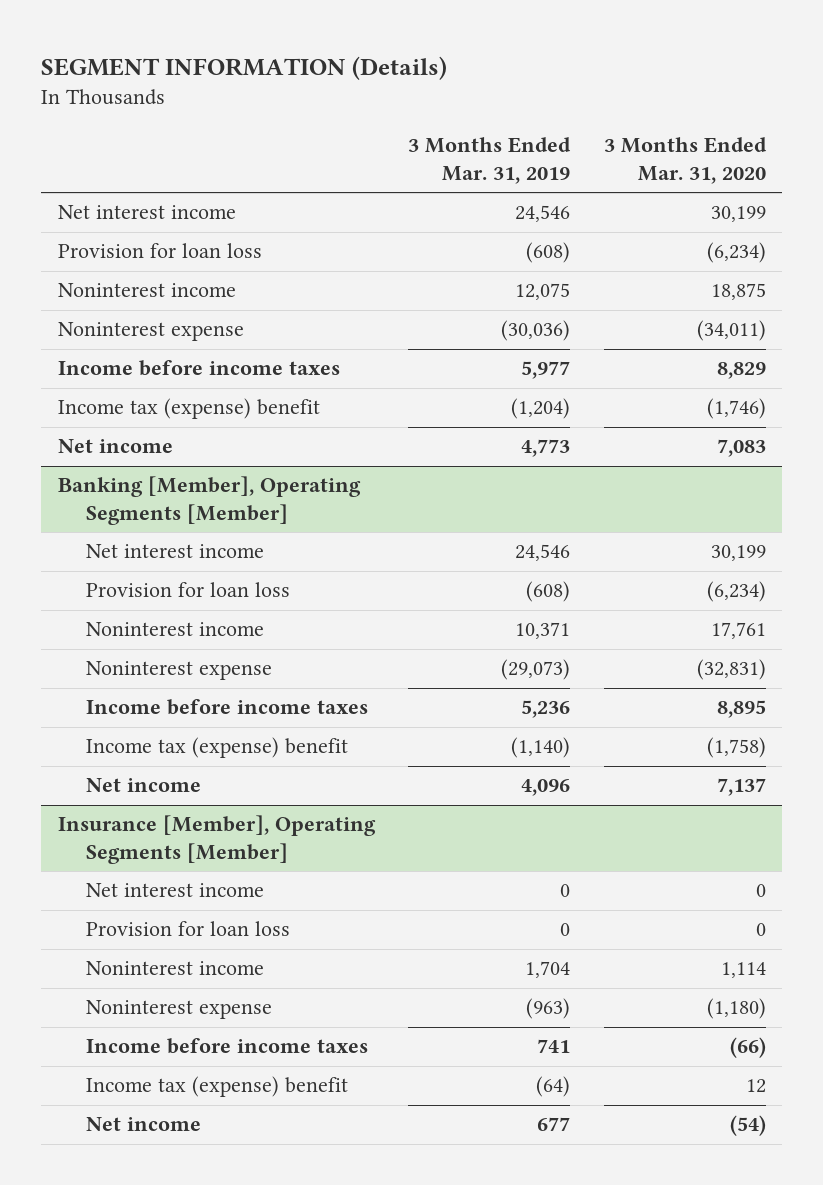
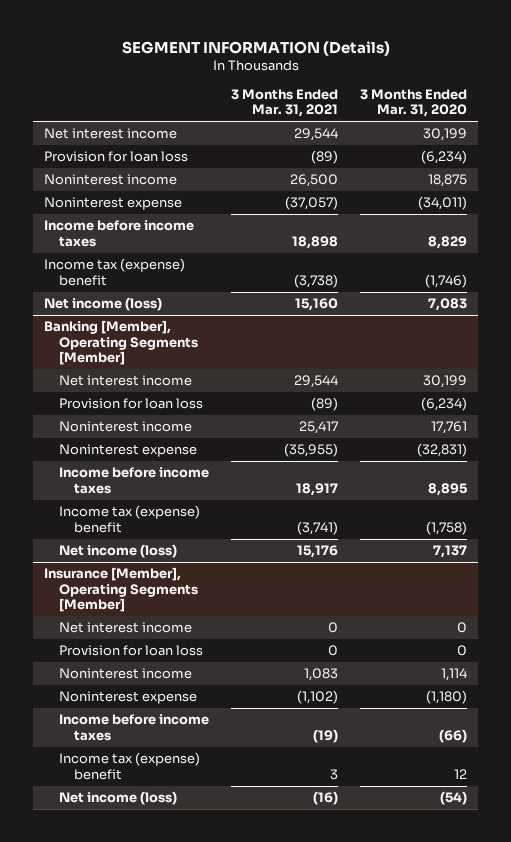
[408,137,572,185] 3 Months Ended Mar. 31, 2019 -> none
none -> [230,89,338,118] 3 Months Ended Mar. 31, 2021
[57,439,173,454] Net income -> [43,297,162,312] Net income (loss)
[85,778,201,793] Net income -> [58,544,177,559] Net income (loss)
[85,1117,201,1132] Net income -> [58,791,177,806] Net income (loss)

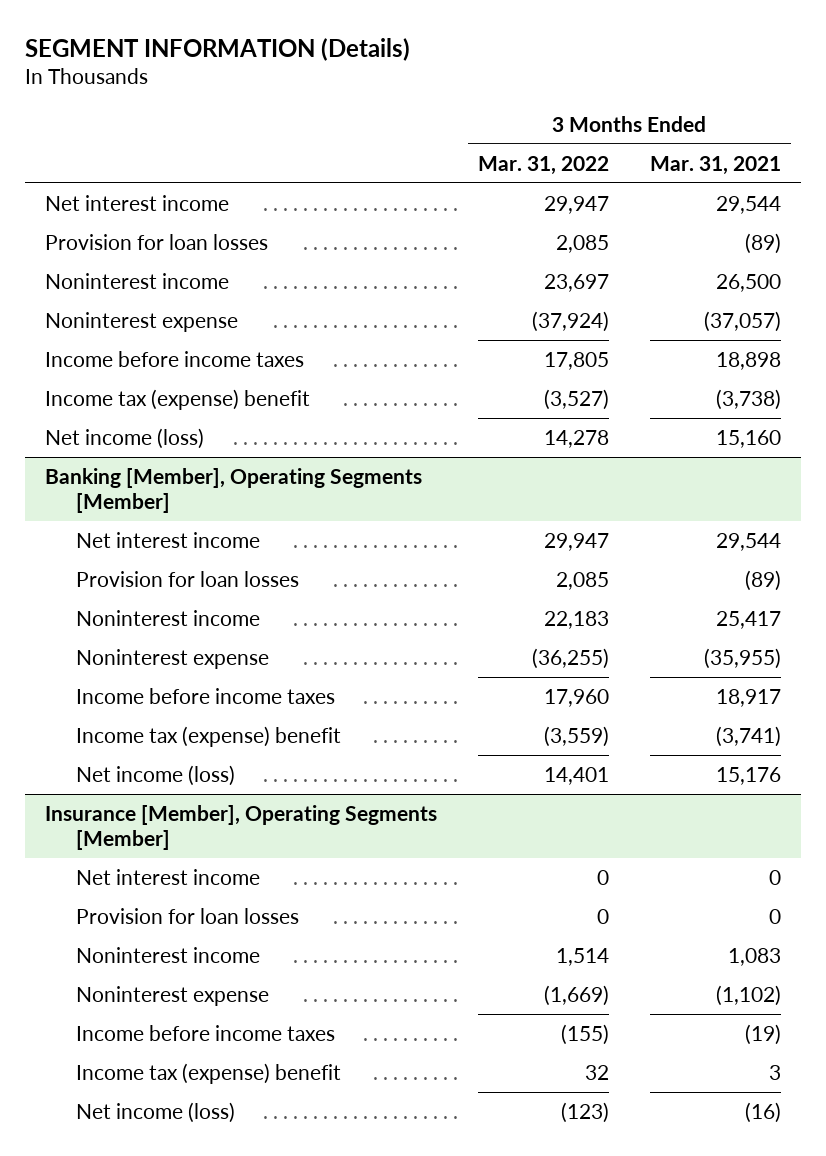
[360,89,468,118] 3 Months Ended Mar. 31, 2020 -> none
none -> [477,155,609,175] Mar. 31, 2022
[43,151,188,163] Provision for loan loss -> [45,233,269,250] Provision for loan losses
[58,398,203,410] Provision for loan loss -> [76,570,300,587] Provision for loan losses
[58,645,203,657] Provision for loan loss -> [76,907,300,924] Provision for loan losses

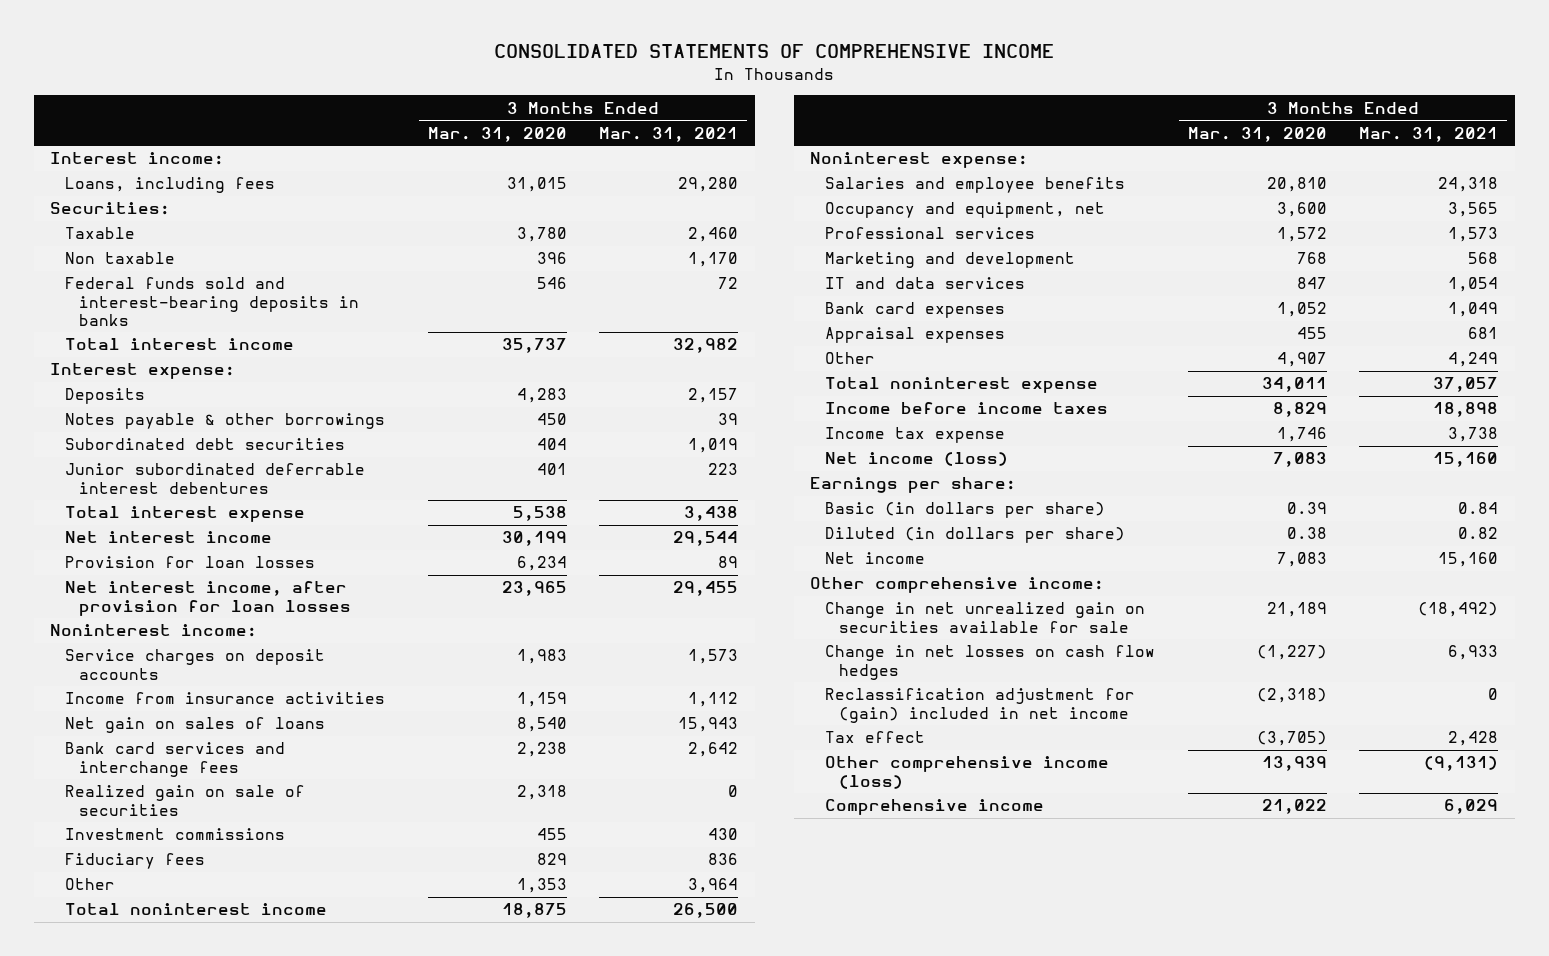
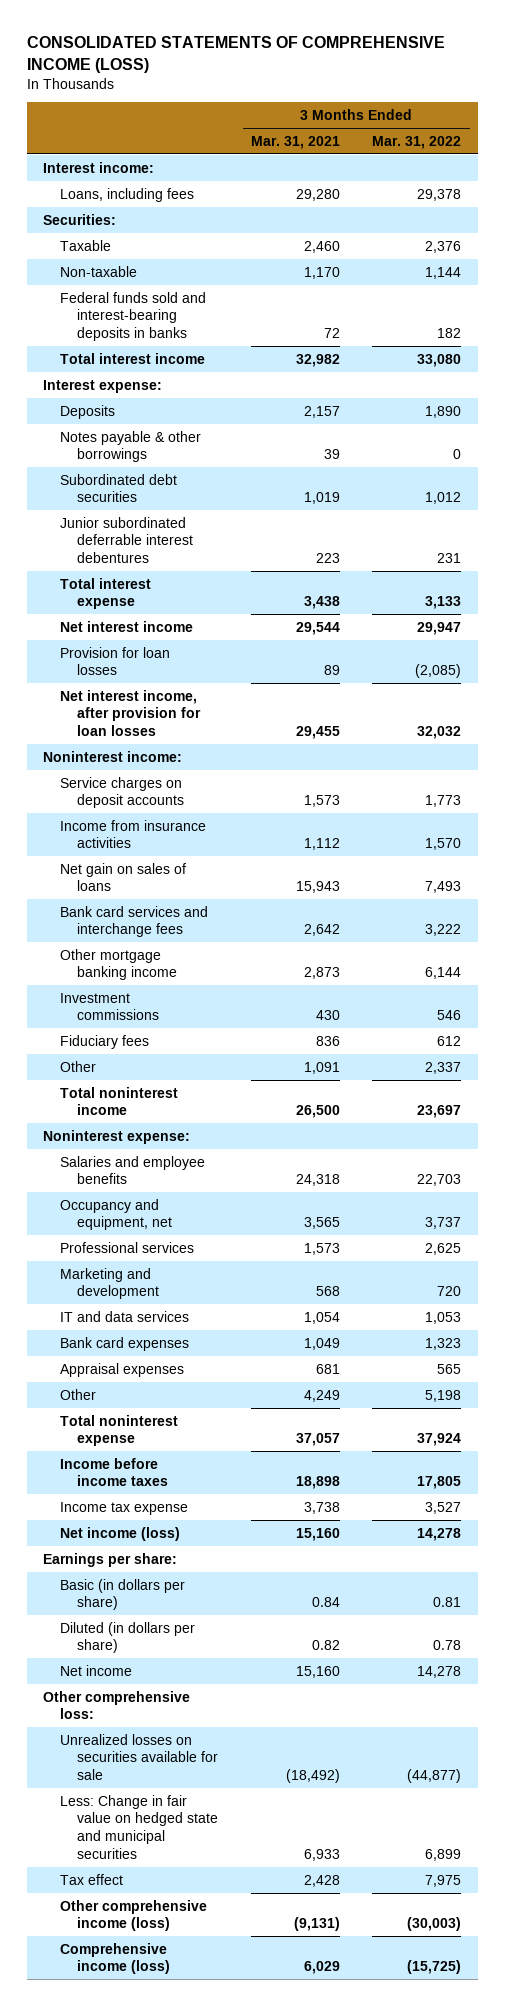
[494,44,1055,59] CONSOLIDATED STATEMENTS OF COMPREHENSIVE INCOME -> [26,36,445,73] CONSOLIDATED STATEMENTS OF COMPREHENSIVE INCOME (LOSS)
[427,126,567,142] Mar. 31, 2020 -> none
none -> [372,135,462,149] Mar. 31, 2022
[64,252,175,265] Non taxable -> [60,265,138,277] Non-taxable
[64,785,305,816] Realized gain on sale of securities -> none
none -> [60,948,178,981] Other mortgage banking income
[688,878,739,894] 3,964 -> [303,1061,340,1074] 1,091
[824,688,1135,723] Reclassification adjustment for (gain) included in net income -> none
[810,577,1105,594] Other comprehensive income: -> [43,1690,191,1720] Other comprehensive loss:
[824,602,1145,633] Change in net unrealized gain on securities available for sale -> [60,1733,219,1781] Unrealized losses on securities available for sale
[824,645,1155,680] Change in net losses on cash flow hedges -> [60,1794,219,1860] Less: Change in fair value on hedged state and municipal securities
[824,799,1044,816] Comprehensive income -> [60,1942,171,1975] Comprehensive income (loss)

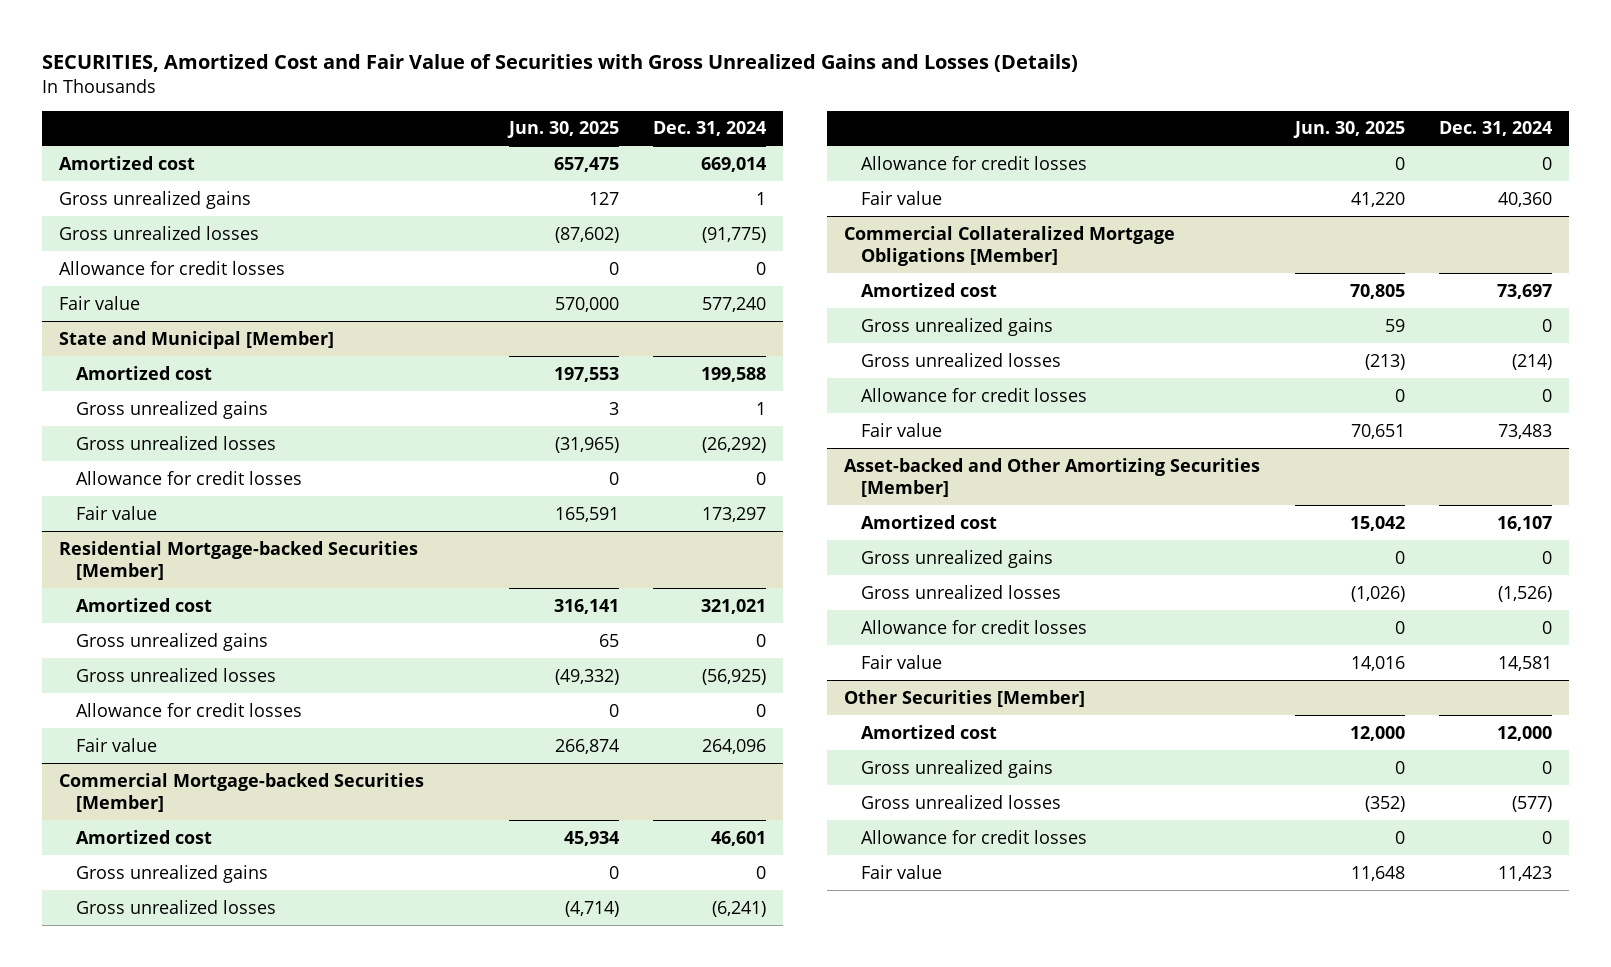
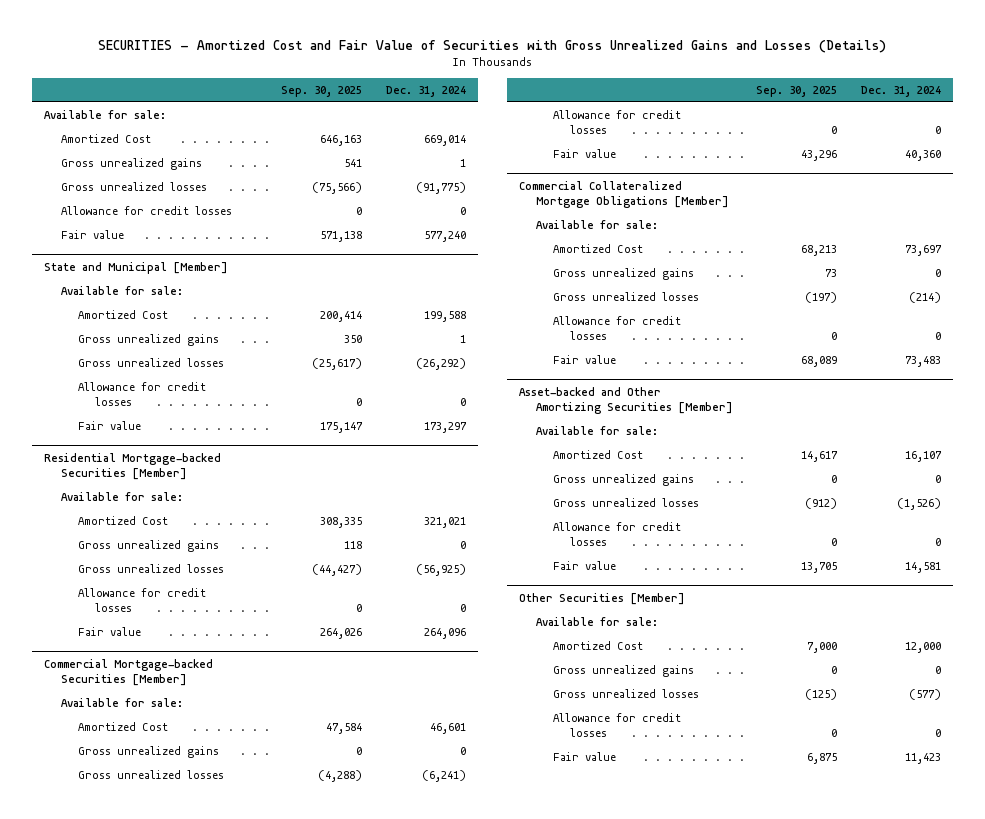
[41,54,1078,73] SECURITIES, Amortized Cost and Fair Value of Securities with Gross Unrealized Gains and Losses (Details) -> [98,40,887,54] SECURITIES - Amortized Cost and Fair Value of Securities with Gross Unrealized Gains and Losses (Details)
[507,121,620,139] Jun. 30, 2025 -> none
none -> [281,85,363,97] Sep. 30, 2025
none -> [43,110,166,120] Available for sale:
[59,155,196,170] Amortized cost -> [60,134,151,144] Amortized Cost
none -> [60,286,183,296] Available for sale:
[75,365,212,380] Amortized cost -> [77,310,168,320] Amortized Cost
none -> [60,492,183,502] Available for sale:
[75,597,212,612] Amortized cost -> [77,516,168,526] Amortized Cost
none -> [60,698,183,708] Available for sale:
[75,829,212,844] Amortized cost -> [77,722,168,732] Amortized Cost
none -> [535,220,658,230] Available for sale:
[861,282,998,297] Amortized cost -> [552,244,643,254] Amortized Cost
none -> [535,426,658,436] Available for sale:
[861,514,998,529] Amortized cost -> [552,450,643,460] Amortized Cost
none -> [535,617,658,627] Available for sale:
[861,724,998,739] Amortized cost -> [552,641,643,651] Amortized Cost

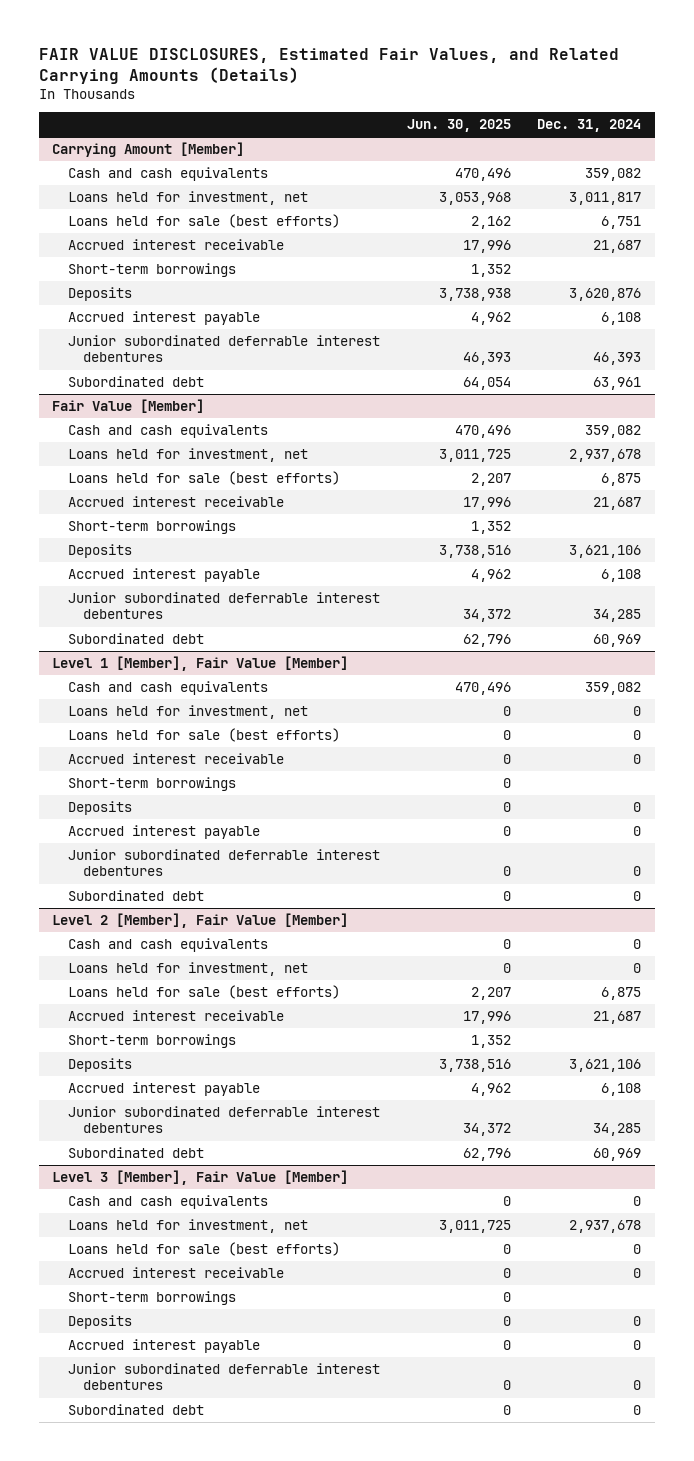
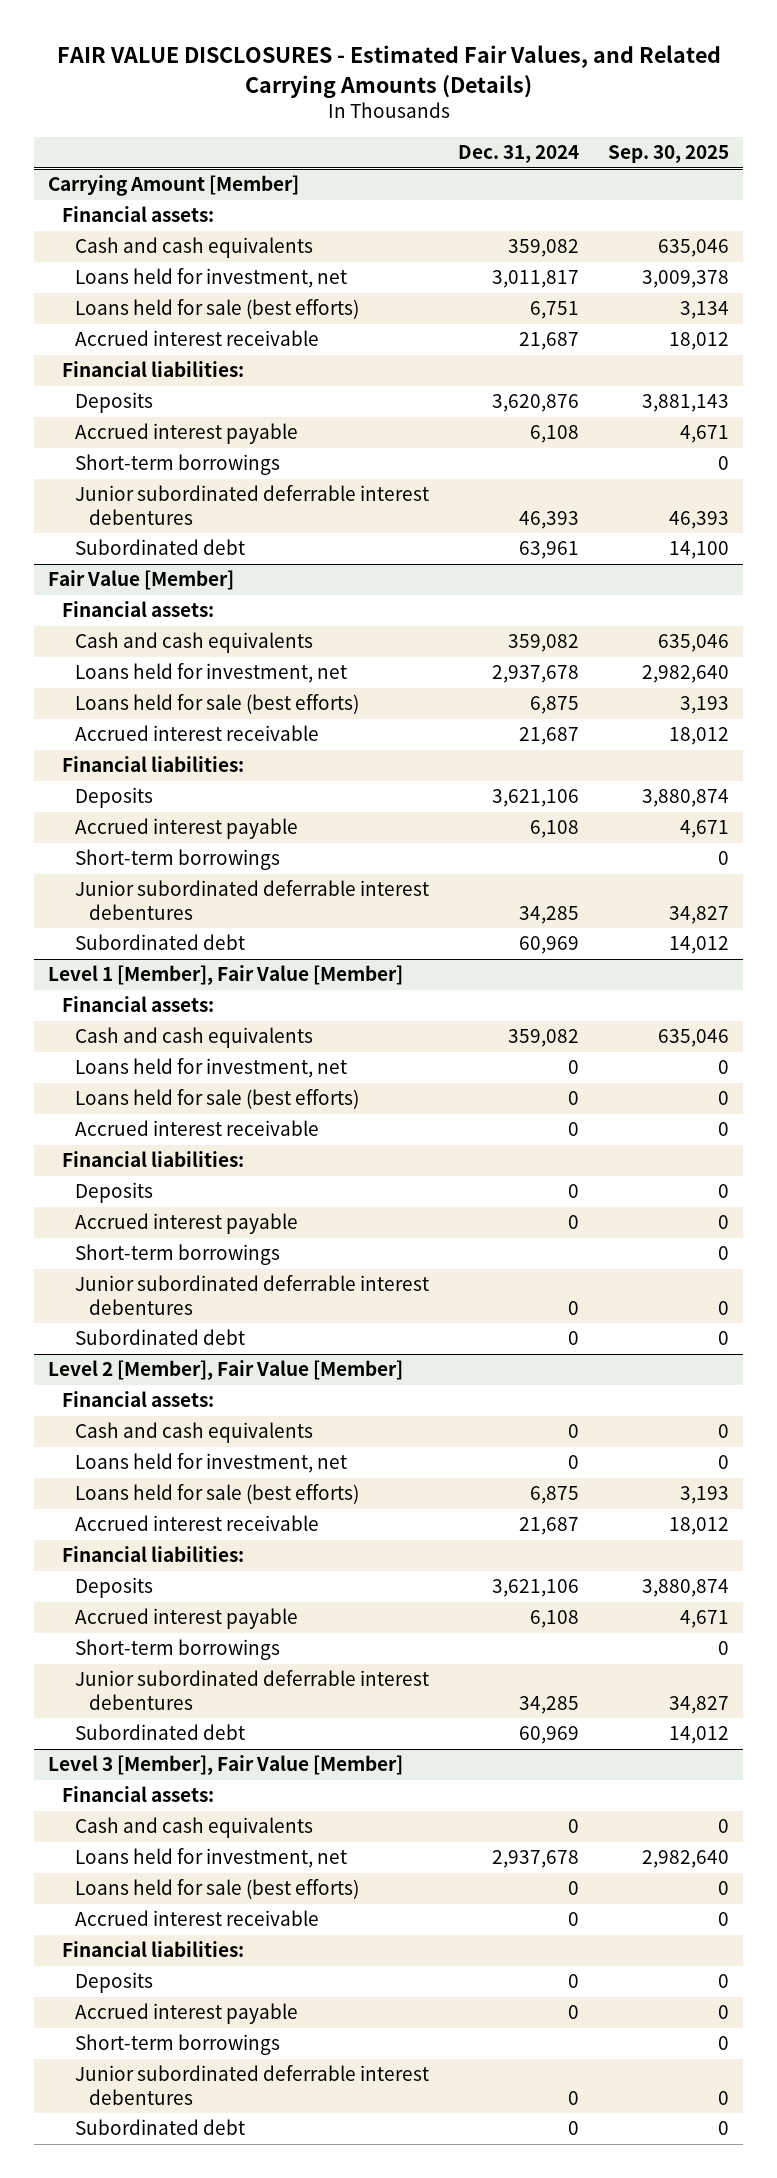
[39,47,620,84] FAIR VALUE DISCLOSURES, Estimated Fair Values, and Related Carrying Amounts (Details) -> [56,45,721,98] FAIR VALUE DISCLOSURES - Estimated Fair Values, and Related Carrying Amounts (Details)
[406,119,511,133] Jun. 30, 2025 -> none
none -> [607,145,729,164] Sep. 30, 2025
none -> [61,206,214,223] Financial assets:
none -> [61,361,244,378] Financial liabilities:
[67,262,236,277] Short-term borrowings -> [75,454,281,476] Short-term borrowings
none -> [61,601,214,618] Financial assets:
none -> [61,756,244,773] Financial liabilities:
[67,519,236,534] Short-term borrowings -> [75,849,281,871] Short-term borrowings
none -> [61,996,214,1013] Financial assets:
none -> [61,1151,244,1168] Financial liabilities:
[67,776,236,791] Short-term borrowings -> [75,1244,281,1266] Short-term borrowings
none -> [61,1391,214,1408] Financial assets:
none -> [61,1546,244,1563] Financial liabilities:
[67,1033,236,1048] Short-term borrowings -> [75,1639,281,1661] Short-term borrowings
none -> [61,1786,214,1803] Financial assets:
none -> [61,1941,244,1958] Financial liabilities:
[67,1290,236,1305] Short-term borrowings -> [75,2034,281,2056] Short-term borrowings

